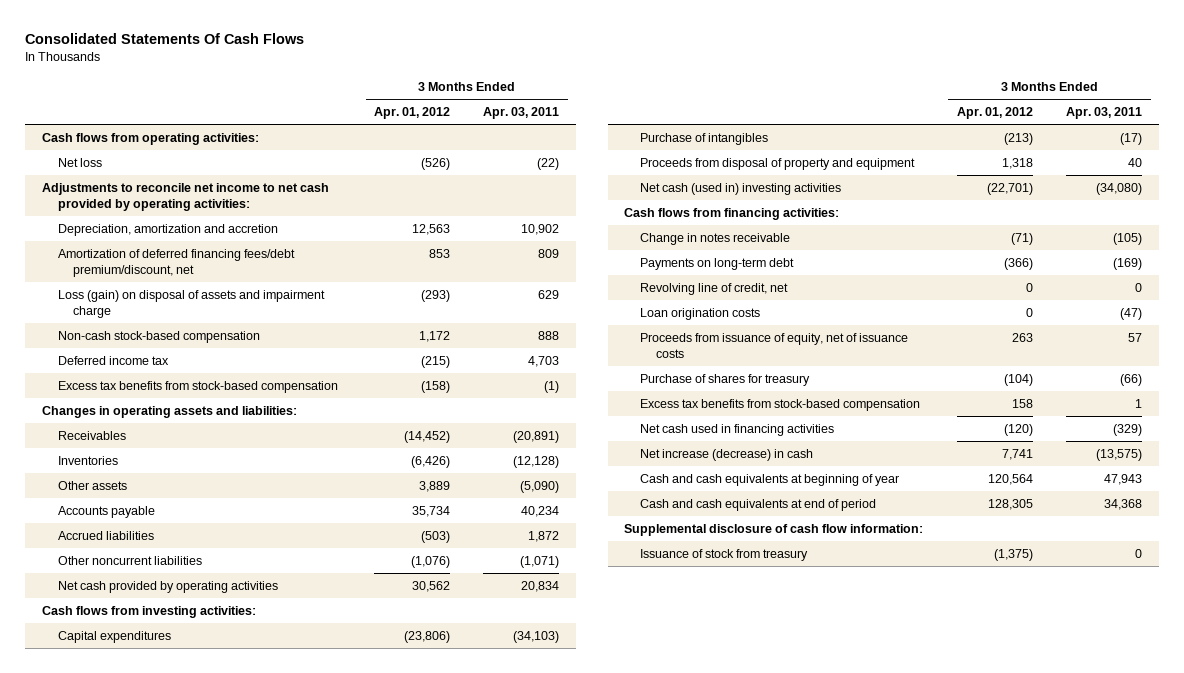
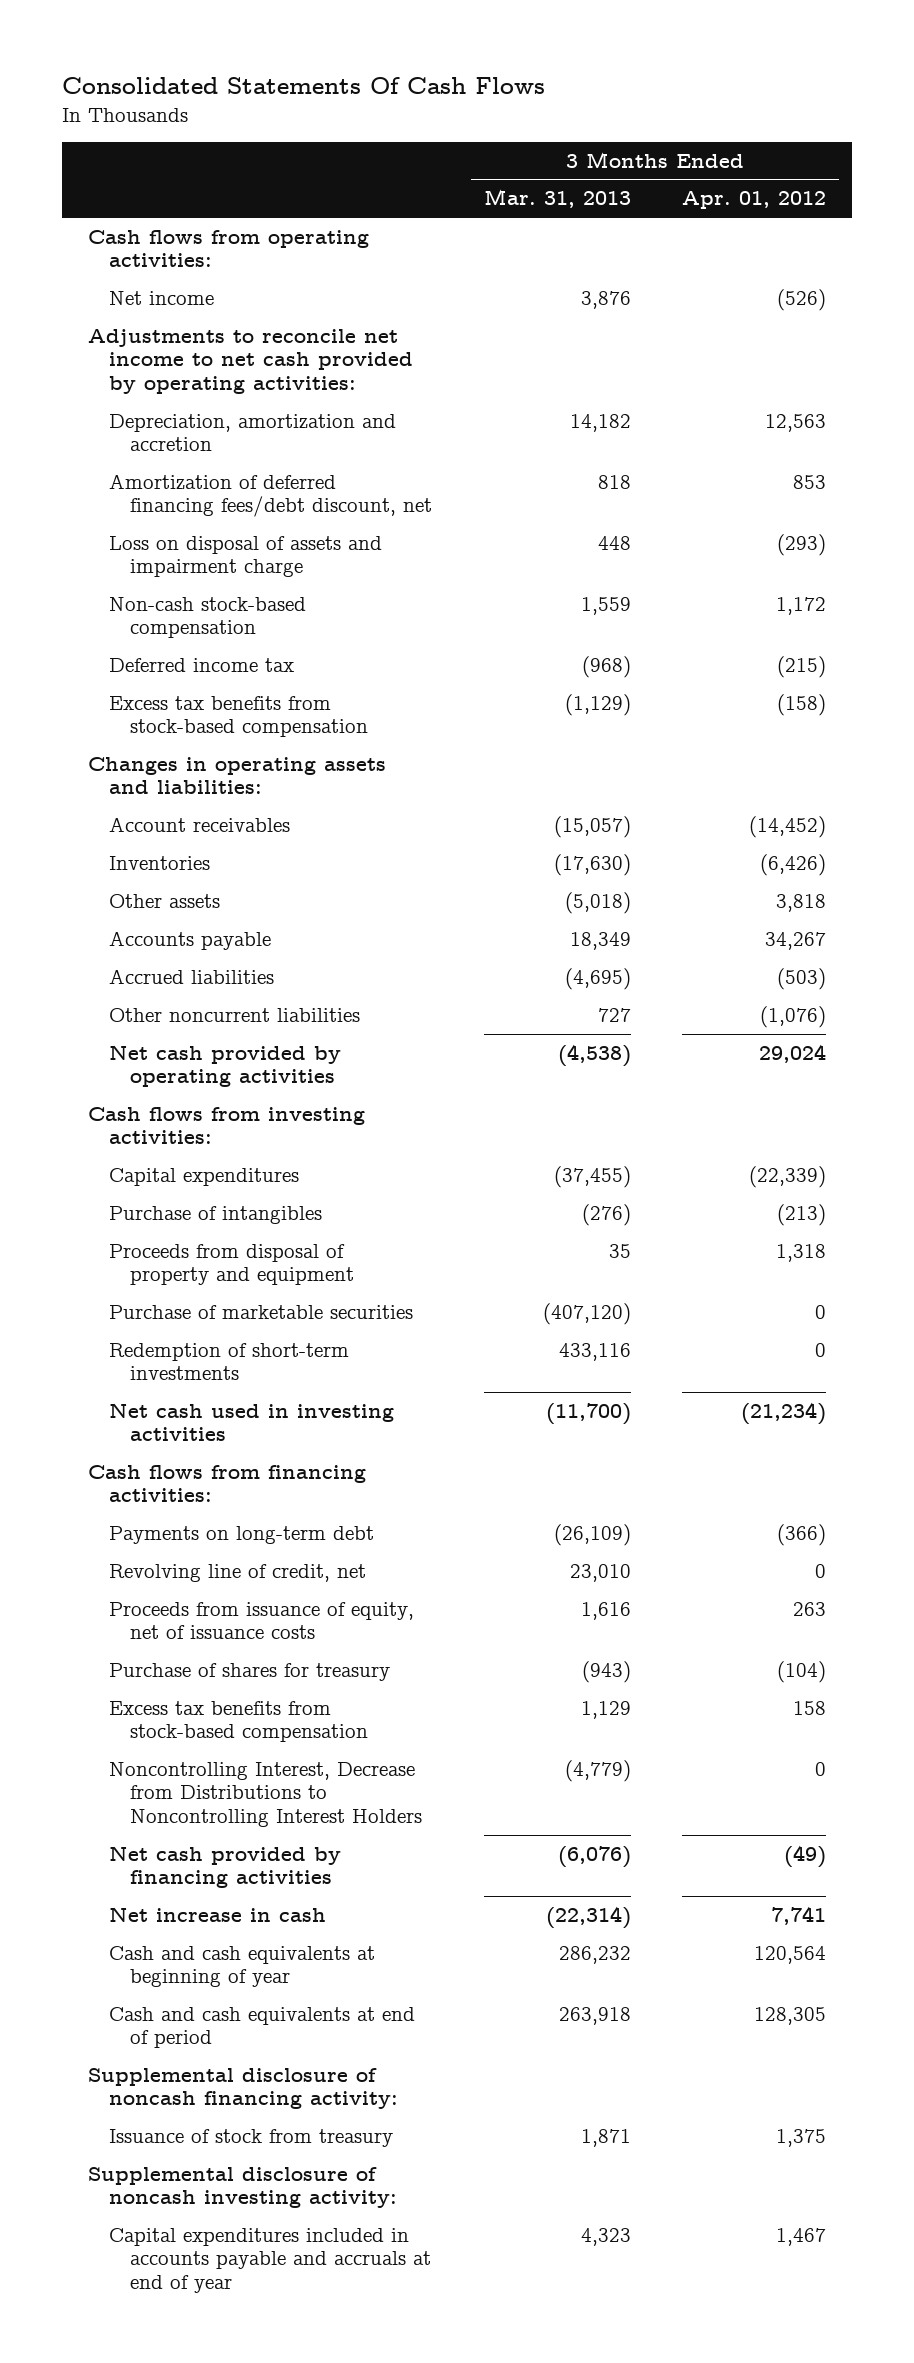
[483,107,560,120] Apr. 03, 2011 -> none
none -> [483,189,631,209] Mar. 31, 2013
[57,157,102,167] Net loss -> [109,290,215,305] Net income
[57,248,295,278] Amortization of deferred financing fees/debt premium/discount, net -> [109,473,433,518] Amortization of deferred financing fees/debt discount, net
[57,289,325,319] Loss (gain) on disposal of assets and impairment charge -> [109,535,383,578] Loss on disposal of assets and impairment charge
[57,430,126,440] Receivables -> [109,816,291,832] Account receivables
[419,480,451,492] 3,889 -> [776,893,827,912] 3,818
[412,505,451,517] 35,734 -> [765,931,827,950] 34,267
[412,580,451,592] 30,562 -> [759,1043,827,1063] 29,024
[404,630,451,643] (23,806) -> [749,1165,827,1188] (22,339)
none -> [109,1304,414,1319] Purchase of marketable securities
none -> [109,1342,350,1381] Redemption of short-term investments
[640,182,842,195] Net cash (used in) investing activities -> [109,1402,395,1442] Net cash used in investing activities
[986,182,1033,195] (22,701) -> [741,1401,827,1425] (21,234)
[640,232,791,245] Change in notes receivable -> none
[640,307,761,320] Loan origination costs -> none
none -> [109,1761,423,1828] Noncontrolling Interest, Decrease from Distributions to Noncontrolling Interest Holders
[640,423,835,436] Net cash used in financing activities -> [109,1845,342,1889] Net cash provided by financing activities
[1003,423,1033,436] (120) -> [784,1844,827,1868] (49)
[640,448,814,461] Net increase (decrease) in cash -> [109,1906,327,1922] Net increase in cash
[624,523,924,536] Supplemental disclosure of cash flow information: -> [88,2067,399,2110] Supplemental disclosure of noncash financing activity:
[993,548,1033,561] (1,375) -> [776,2128,827,2147] 1,375
none -> [88,2166,398,2209] Supplemental disclosure of noncash investing activity:
none -> [109,2227,432,2294] Capital expenditures included in accounts payable and accruals at end of year

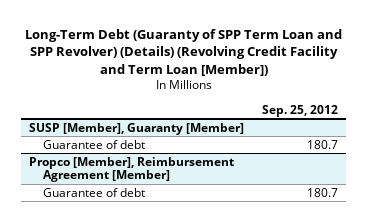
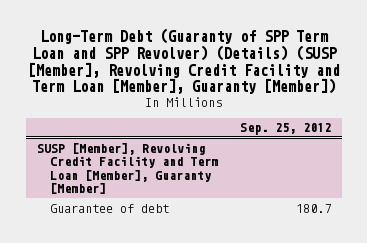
[24,28,342,76] Long-Term Debt (Guaranty of SPP Term Loan and SPP Revolver) (Details) (Revolving Credit Facility and Term Loan [Member]) -> [27,28,340,95] Long-Term Debt (Guaranty of SPP Term Loan and SPP Revolver) (Details) (SUSP [Member], Revolving Credit Facility and Term Loan [Member], Guaranty [Member])
[29,122,245,135] SUSP [Member], Guaranty [Member] -> none
[42,139,145,149] Guarantee of debt -> none
[29,156,235,183] Propco [Member], Reimbursement Agreement [Member] -> none
none -> [36,142,218,195] SUSP [Member], Revolving Credit Facility and Term Loan [Member], Guaranty [Member]

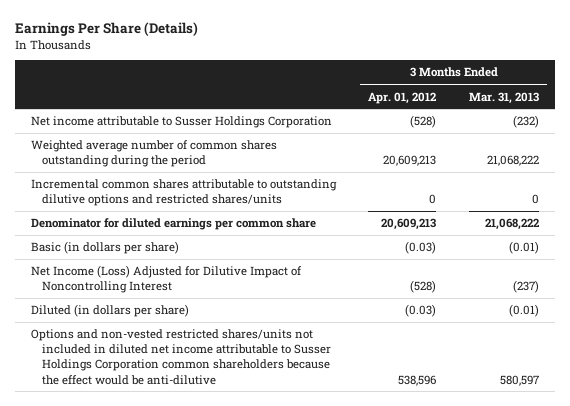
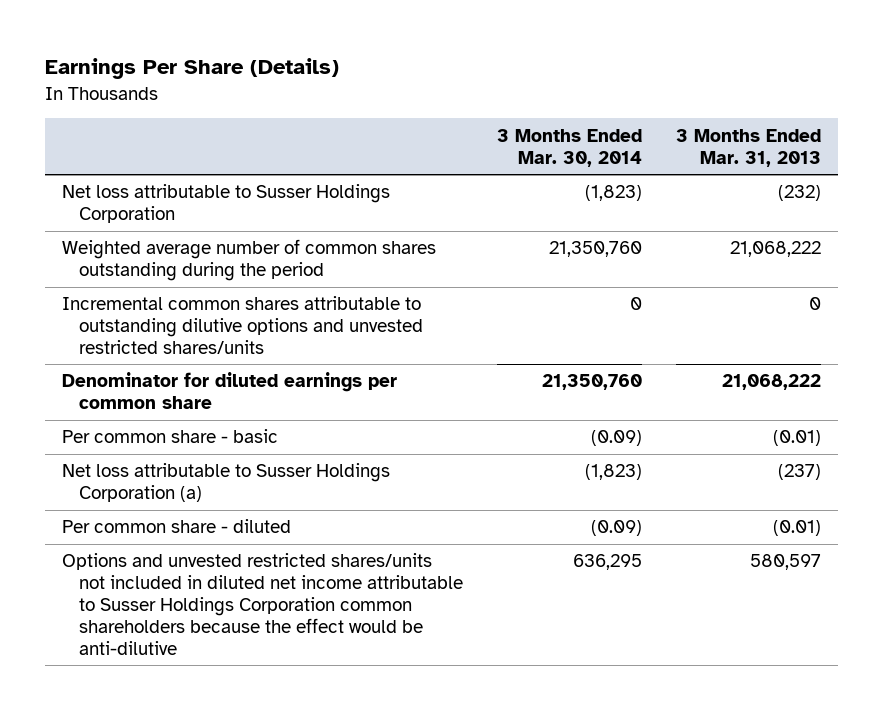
[368,91,437,104] Apr. 01, 2012 -> none
none -> [496,128,642,167] 3 Months Ended Mar. 30, 2014
[30,116,332,129] Net income attributable to Susser Holdings Corporation -> [61,184,390,224] Net loss attributable to Susser Holdings Corporation
[30,179,337,207] Incremental common shares attributable to outstanding dilutive options and restricted shares/units -> [61,296,423,354] Incremental common shares attributable to outstanding dilutive options and unvested restricted shares/units
[30,241,179,255] Basic (in dollars per share) -> [61,429,278,444] Per common share - basic
[30,265,302,294] Net Income (Loss) Adjusted for Dilutive Impact of Noncontrolling Interest -> [61,463,390,503] Net loss attributable to Susser Holdings Corporation (a)
[30,304,189,318] Diluted (in dollars per share) -> [61,519,291,534] Per common share - diluted
[30,329,332,385] Options and non-vested restricted shares/units not included in diluted net income attributable to Susser Holdings Corporation common shareholders because the effect would be anti-dilutive -> [61,553,463,655] Options and unvested restricted shares/units not included in diluted net income attributable to Susser Holdings Corporation common shareholders because the effect would be anti-dilutive

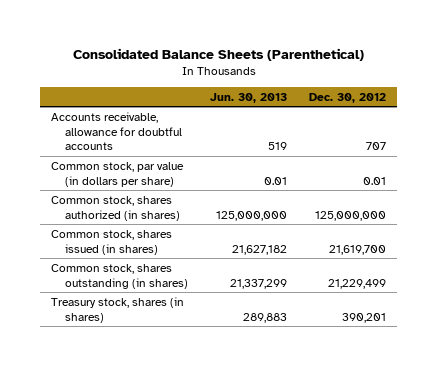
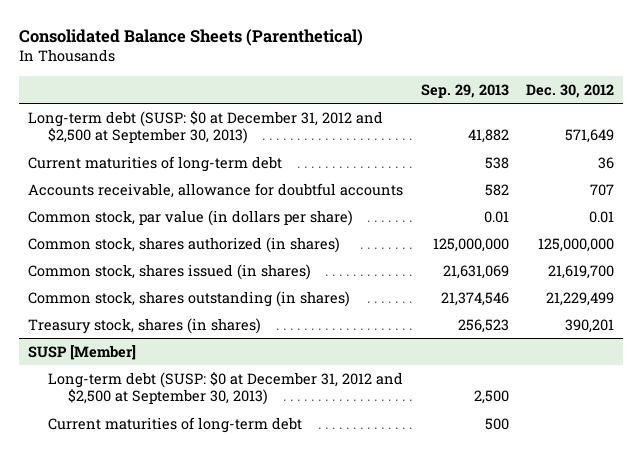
[210,92,288,103] Jun. 30, 2013 -> none
none -> [420,83,509,98] Sep. 29, 2013
none -> [28,110,384,145] Long-term debt (SUSP: $0 at December 31, 2012 and $2,500 at September 30, 2013)
none -> [28,155,283,172] Current maturities of long-term debt
none -> [28,344,137,360] SUSP [Member]
none -> [47,371,403,406] Long-term debt (SUSP: $0 at December 31, 2012 and $2,500 at September 30, 2013)
none -> [47,416,302,433] Current maturities of long-term debt

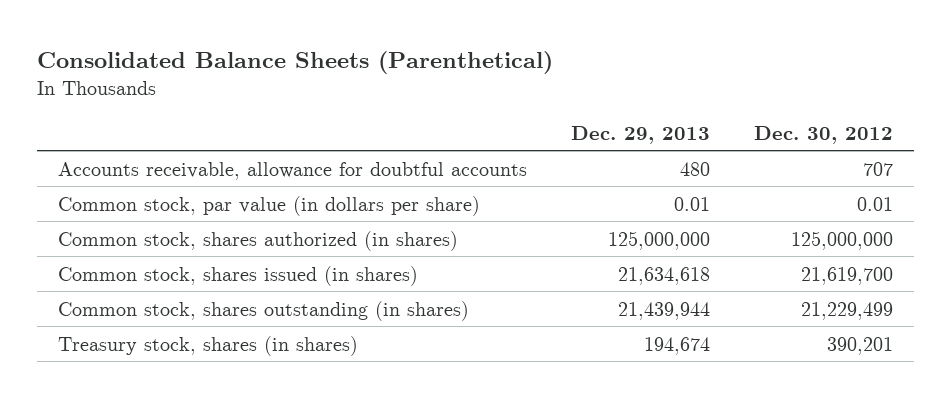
[420,83,509,98] Sep. 29, 2013 -> none
none -> [570,125,710,144] Dec. 29, 2013
[28,110,384,145] Long-term debt (SUSP: $0 at December 31, 2012 and $2,500 at September 30, 2013) -> none
[28,155,283,172] Current maturities of long-term debt -> none
[28,344,137,360] SUSP [Member] -> none
[47,371,403,406] Long-term debt (SUSP: $0 at December 31, 2012 and $2,500 at September 30, 2013) -> none
[47,416,302,433] Current maturities of long-term debt -> none

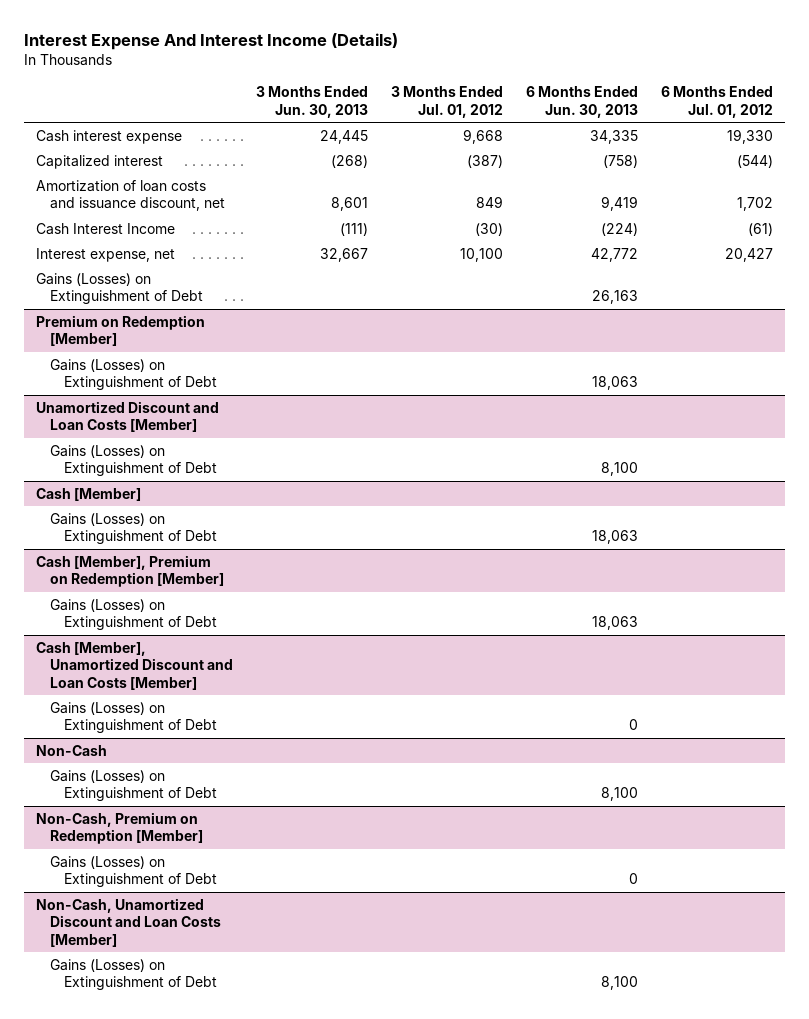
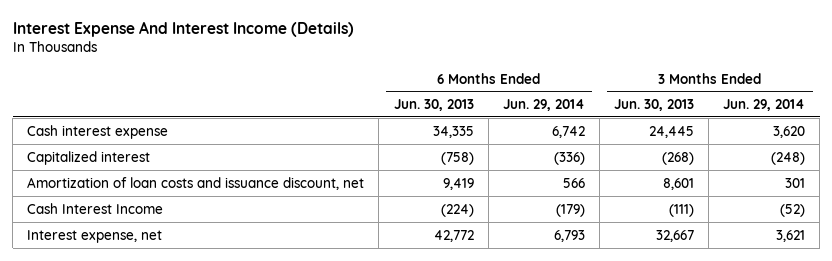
[391,86,504,118] 3 Months Ended Jul. 01, 2012 -> none
[661,86,774,118] 6 Months Ended Jul. 01, 2012 -> none
none -> [502,99,585,112] Jun. 29, 2014
none -> [723,99,806,112] Jun. 29, 2014
[35,272,203,305] Gains (Losses) on Extinguishment of Debt -> none
[35,314,205,347] Premium on Redemption [Member] -> none
[49,358,218,391] Gains (Losses) on Extinguishment of Debt -> none
[35,400,219,433] Unamortized Discount and Loan Costs [Member] -> none
[49,444,218,477] Gains (Losses) on Extinguishment of Debt -> none
[35,487,141,501] Cash [Member] -> none
[49,512,218,545] Gains (Losses) on Extinguishment of Debt -> none
[35,554,224,588] Cash [Member], Premium on Redemption [Member] -> none
[49,598,218,631] Gains (Losses) on Extinguishment of Debt -> none
[35,641,233,690] Cash [Member], Unamortized Discount and Loan Costs [Member] -> none
[49,701,218,734] Gains (Losses) on Extinguishment of Debt -> none
[35,744,107,756] Non-Cash -> none
[49,769,218,802] Gains (Losses) on Extinguishment of Debt -> none
[35,811,203,845] Non-Cash, Premium on Redemption [Member] -> none
[49,855,218,888] Gains (Losses) on Extinguishment of Debt -> none
[35,897,221,947] Non-Cash, Unamortized Discount and Loan Costs [Member] -> none
[49,958,218,991] Gains (Losses) on Extinguishment of Debt -> none

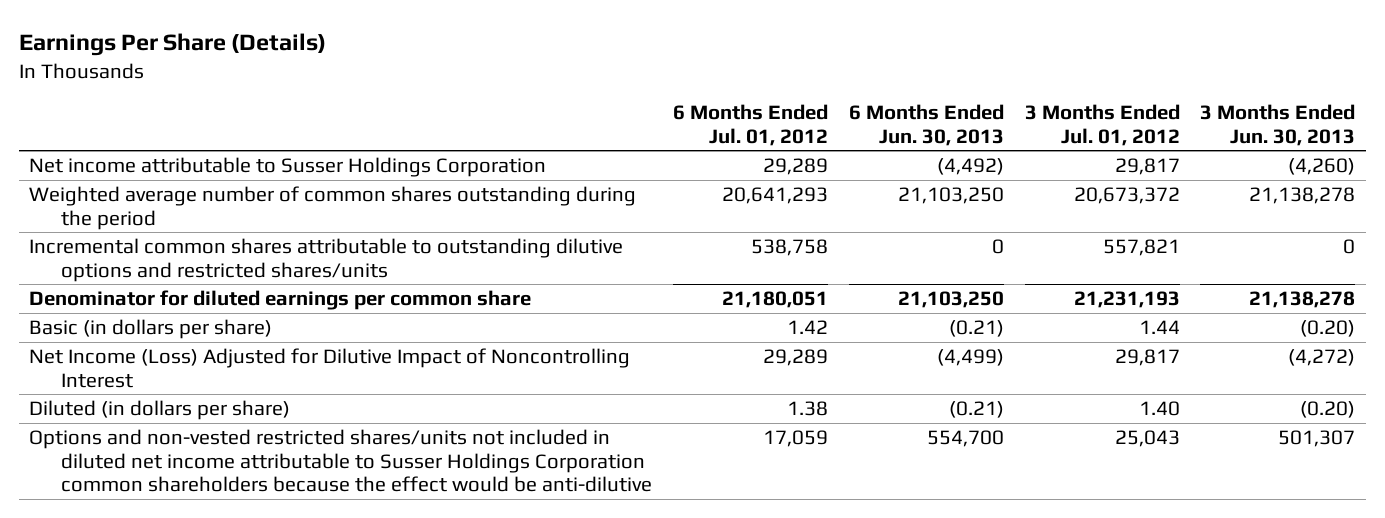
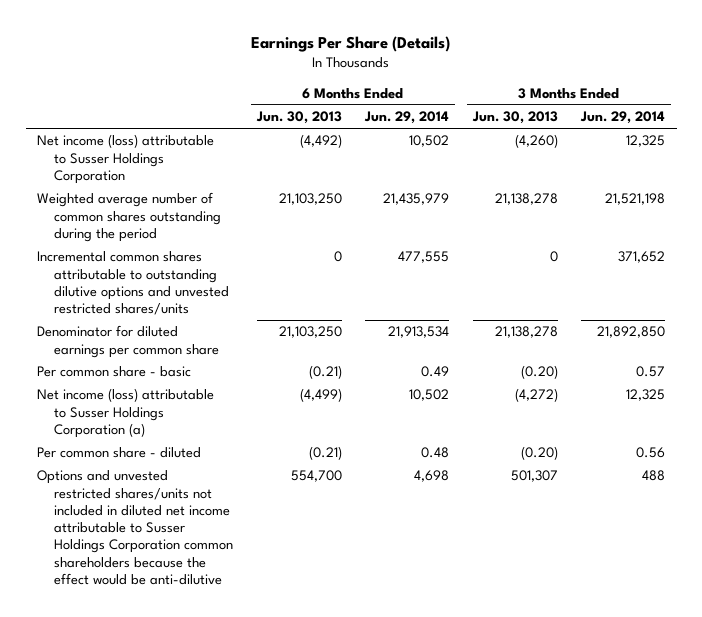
[673,104,829,146] 6 Months Ended Jul. 01, 2012 -> none
[1024,104,1180,146] 3 Months Ended Jul. 01, 2012 -> none
none -> [364,111,450,125] Jun. 29, 2014
none -> [580,111,666,125] Jun. 29, 2014
[29,156,547,177] Net income attributable to Susser Holdings Corporation -> [37,134,215,184] Net income (loss) attributable to Susser Holdings Corporation
[29,237,624,282] Incremental common shares attributable to outstanding dilutive options and restricted shares/units -> [37,251,230,316] Incremental common shares attributable to outstanding dilutive options and unvested restricted shares/units
[29,318,273,339] Basic (in dollars per share) -> [37,366,192,378] Per common share - basic
[29,347,631,388] Net Income (Loss) Adjusted for Dilutive Impact of Noncontrolling Interest -> [37,388,215,438] Net income (loss) attributable to Susser Holdings Corporation (a)
[29,399,291,420] Diluted (in dollars per share) -> [37,447,202,459] Per common share - diluted
[29,428,653,493] Options and non-vested restricted shares/units not included in diluted net income attributable to Susser Holdings Corporation common shareholders because the effect would be anti-dilutive -> [37,470,234,585] Options and unvested restricted shares/units not included in diluted net income attributable to Susser Holdings Corporation common shareholders because the effect would be anti-dilutive

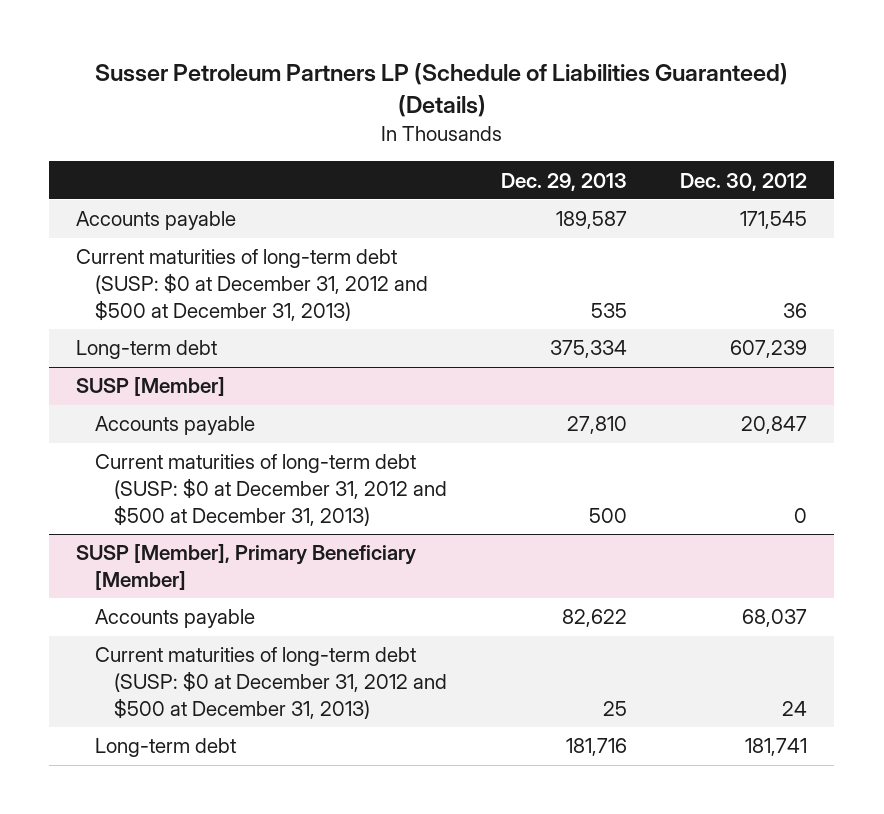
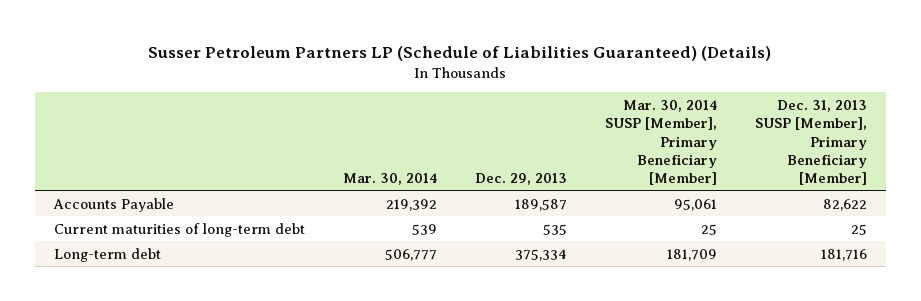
[680,172,808,191] Dec. 30, 2012 -> none
none -> [342,172,437,185] Mar. 30, 2014
none -> [604,100,717,185] Mar. 30, 2014 SUSP [Member], Primary Beneficiary [Member]
none -> [754,100,867,185] Dec. 31, 2013 SUSP [Member], Primary Beneficiary [Member]
[76,211,237,231] Accounts payable -> [52,197,174,212] Accounts Payable
[76,249,428,321] Current maturities of long-term debt (SUSP: $0 at December 31, 2012 and $500 at December 31, 2013) -> [53,222,305,237] Current maturities of long-term debt
[76,377,226,397] SUSP [Member] -> none
[94,416,255,436] Accounts payable -> none
[94,454,447,526] Current maturities of long-term debt (SUSP: $0 at December 31, 2012 and $500 at December 31, 2013) -> none
[76,544,417,590] SUSP [Member], Primary Beneficiary [Member] -> none
[94,609,255,629] Accounts payable -> none
[94,647,447,719] Current maturities of long-term debt (SUSP: $0 at December 31, 2012 and $500 at December 31, 2013) -> none
[94,738,236,758] Long-term debt -> none

